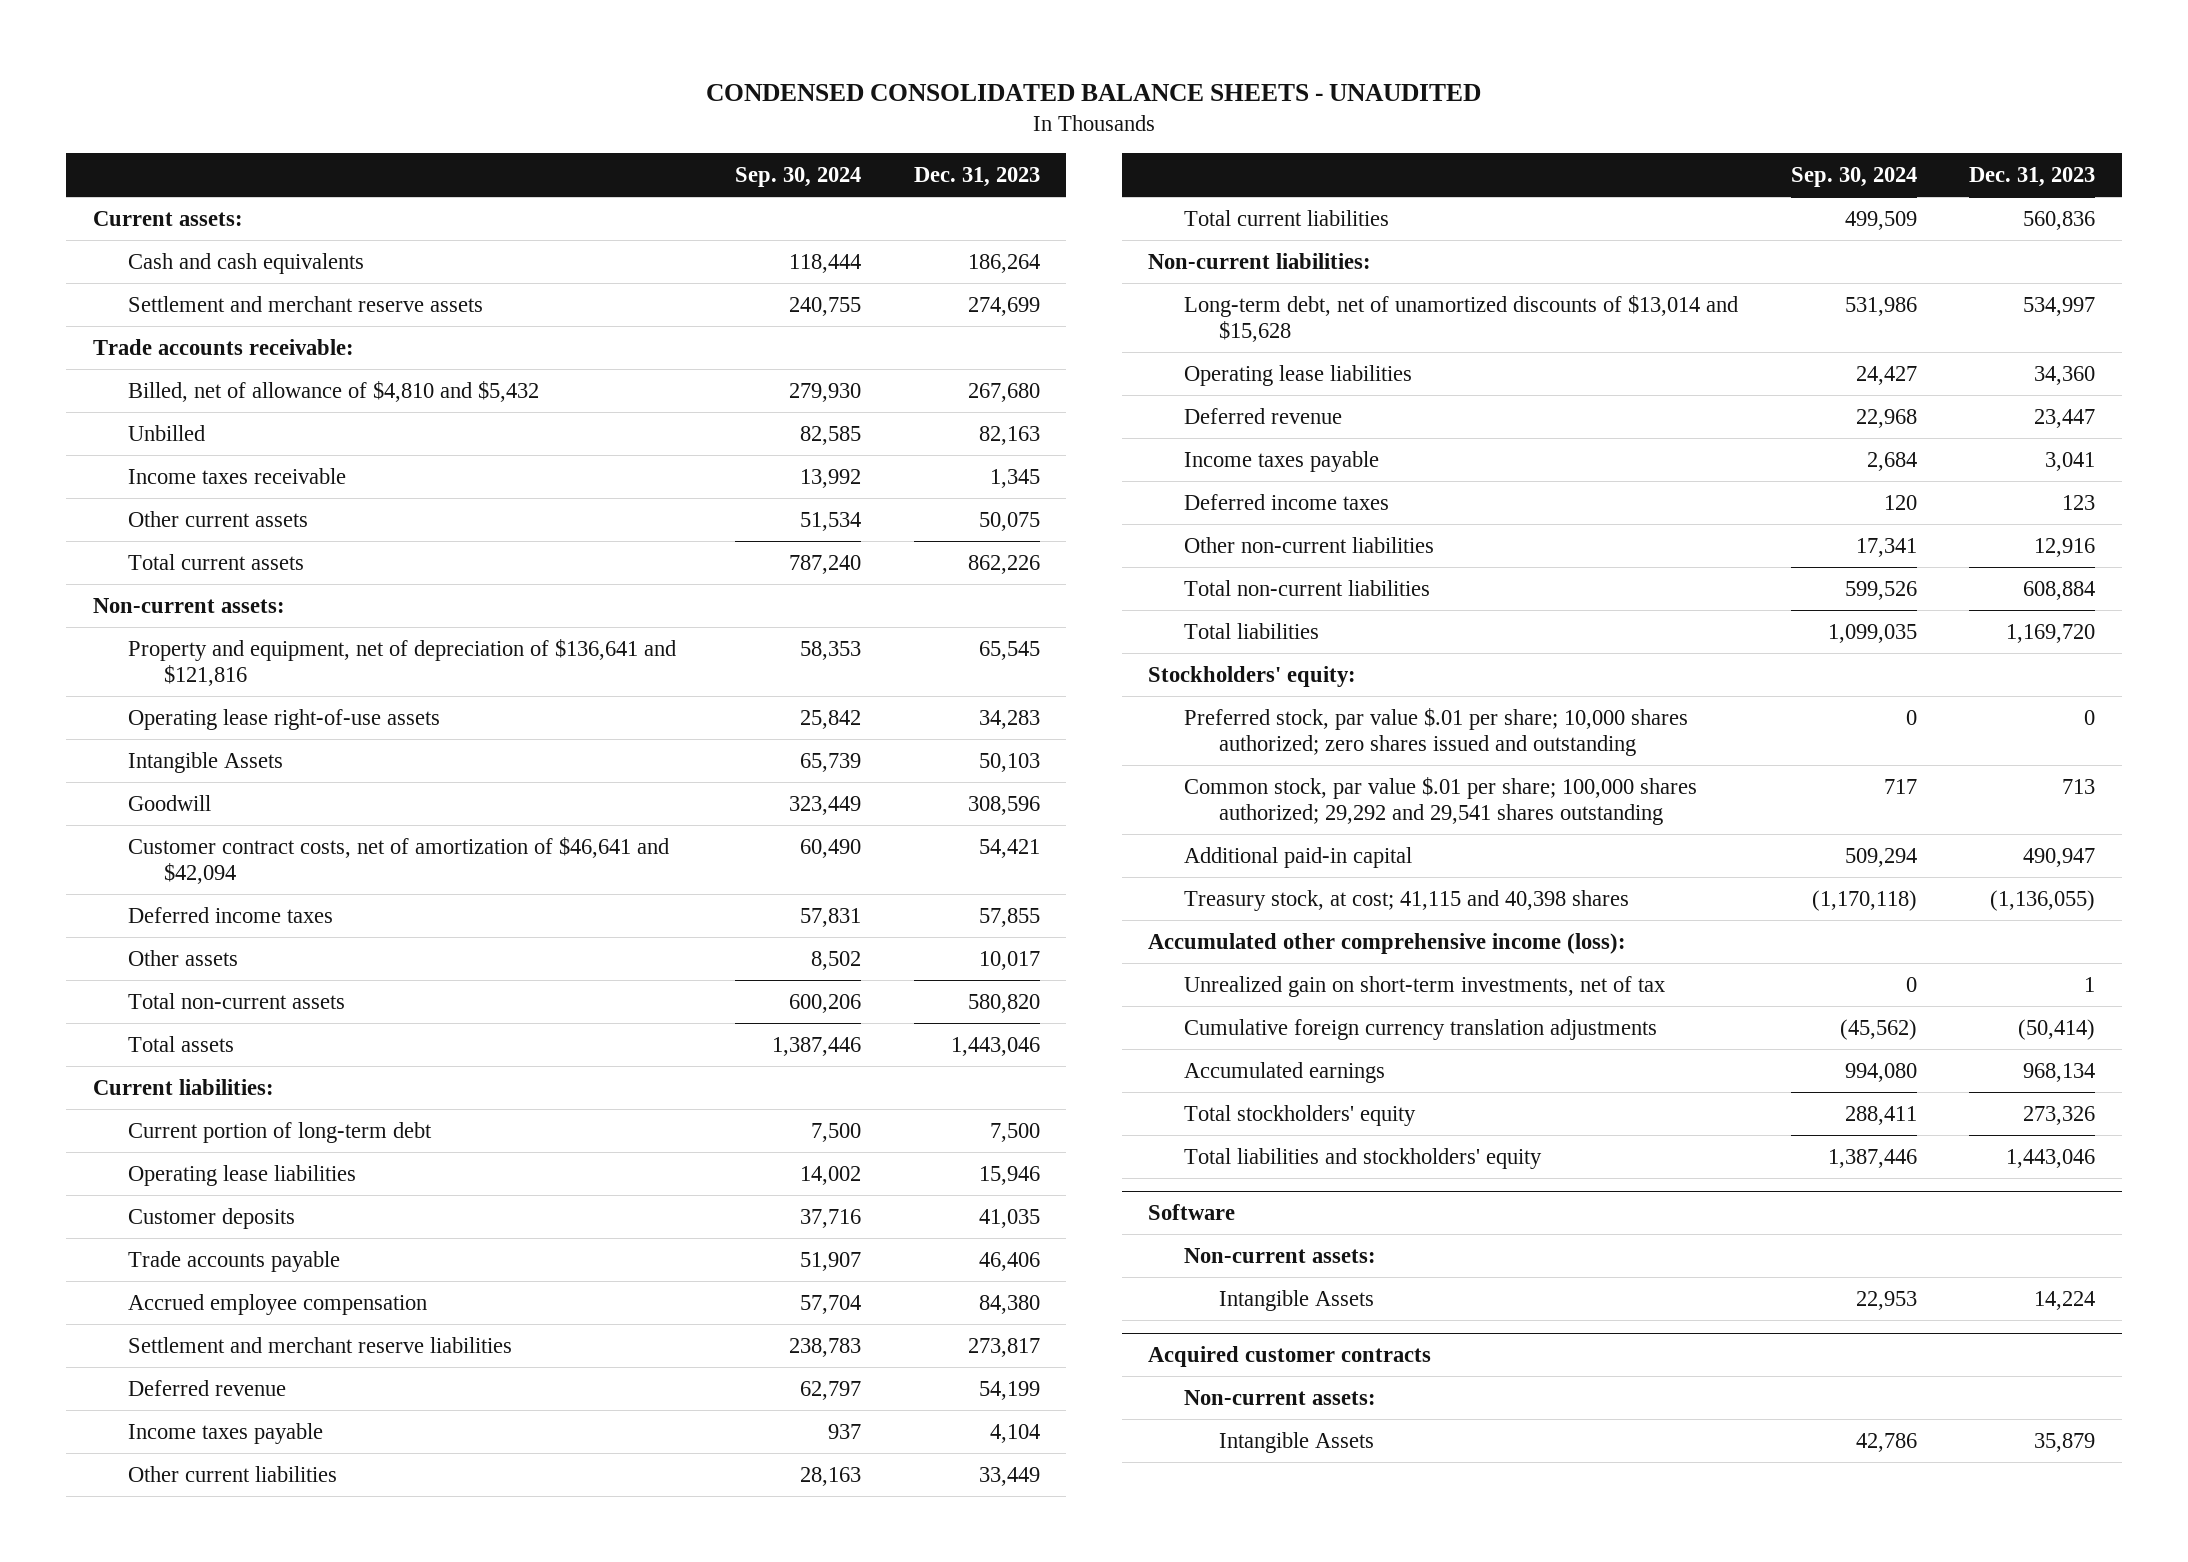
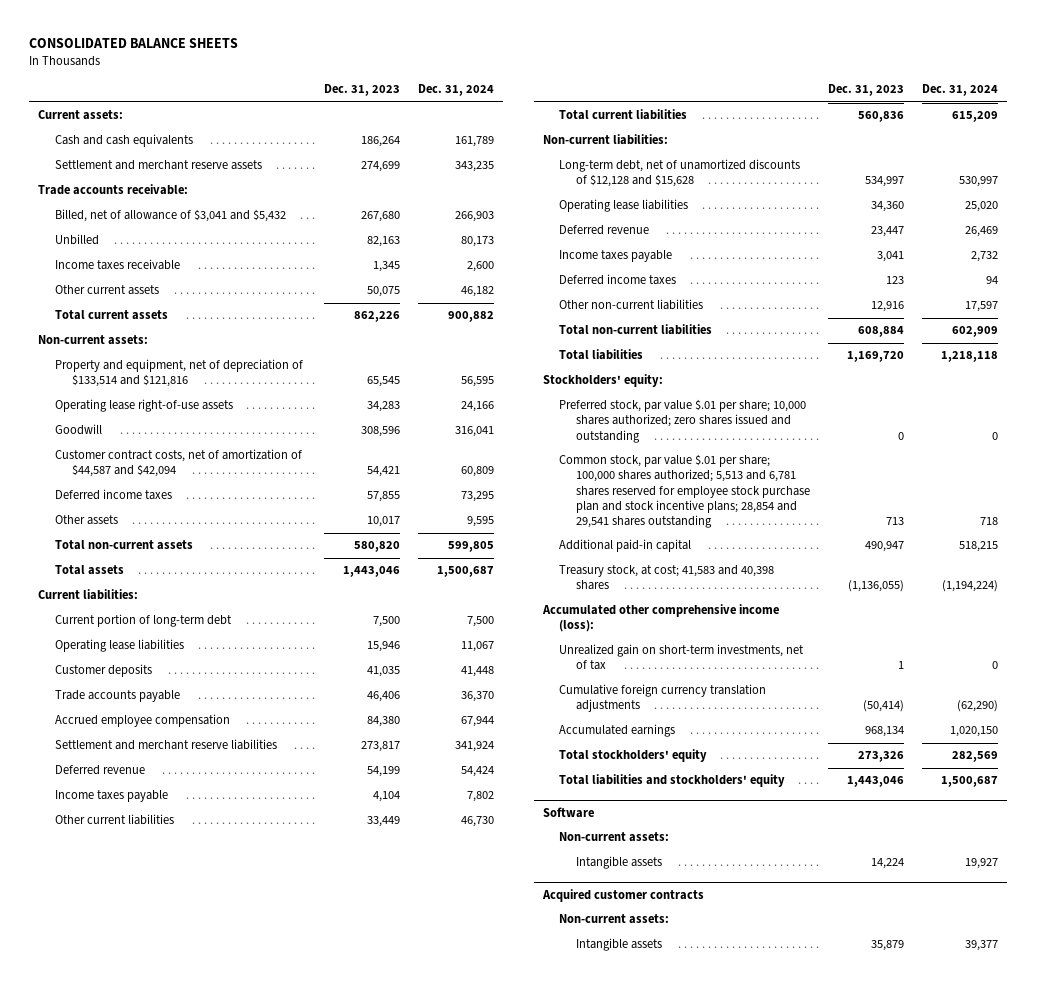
[705,83,1481,101] CONDENSED CONSOLIDATED BALANCE SHEETS - UNAUDITED -> [29,38,239,49] CONSOLIDATED BALANCE SHEETS
[734,167,861,188] Sep. 30, 2024 -> none
none -> [417,84,494,97] Dec. 31, 2024
[128,380,540,402] Billed, net of allowance of $4,810 and $5,432 -> [55,209,287,223] Billed, net of allowance of $3,041 and $5,432
[128,638,677,687] Property and equipment, net of depreciation of $136,641 and $121,816 -> [55,359,304,388] Property and equipment, net of depreciation of $133,514 and $121,816
[128,751,284,773] Intangible Assets -> none
[128,836,670,885] Customer contract costs, net of amortization of $46,641 and $42,094 -> [55,449,303,478] Customer contract costs, net of amortization of $44,587 and $42,094
[1183,294,1738,343] Long-term debt, net of unamortized discounts of $13,014 and $15,628 -> [559,159,801,188] Long-term debt, net of unamortized discounts of $12,128 and $15,628
[1183,776,1697,826] Common stock, par value $.01 per share; 100,000 shares authorized; 29,292 and 29,541 shares outstanding -> [559,454,811,528] Common stock, par value $.01 per share; 100,000 shares authorized; 5,513 and 6,781 shares reserved for employee stock purchase plan and stock incentive plans; 28,854 and 29,541 shares outstanding
[1183,889,1629,911] Treasury stock, at cost; 41,115 and 40,398 shares -> [559,565,775,591] Treasury stock, at cost; 41,583 and 40,398 shares
[1219,1289,1375,1311] Intangible Assets -> [576,856,663,870] Intangible assets
[1219,1431,1375,1453] Intangible Assets -> [576,938,663,952] Intangible assets

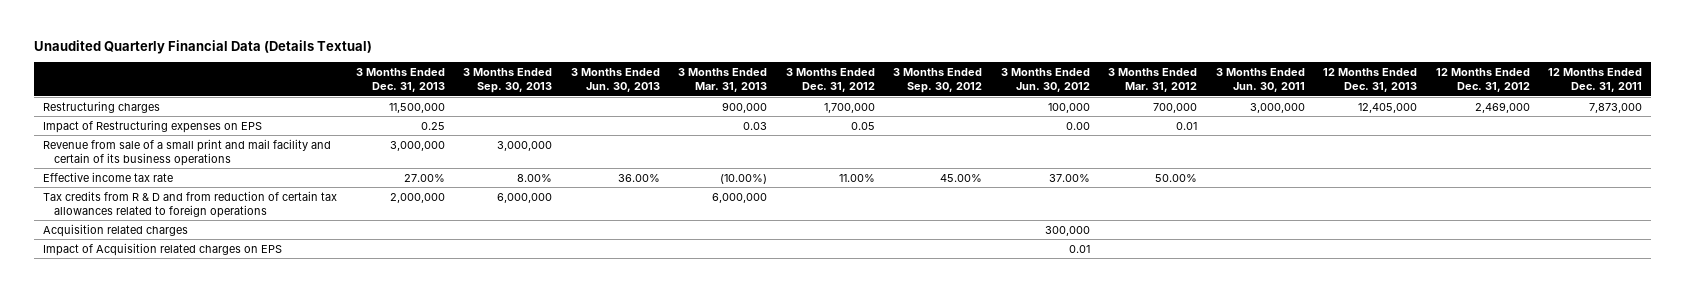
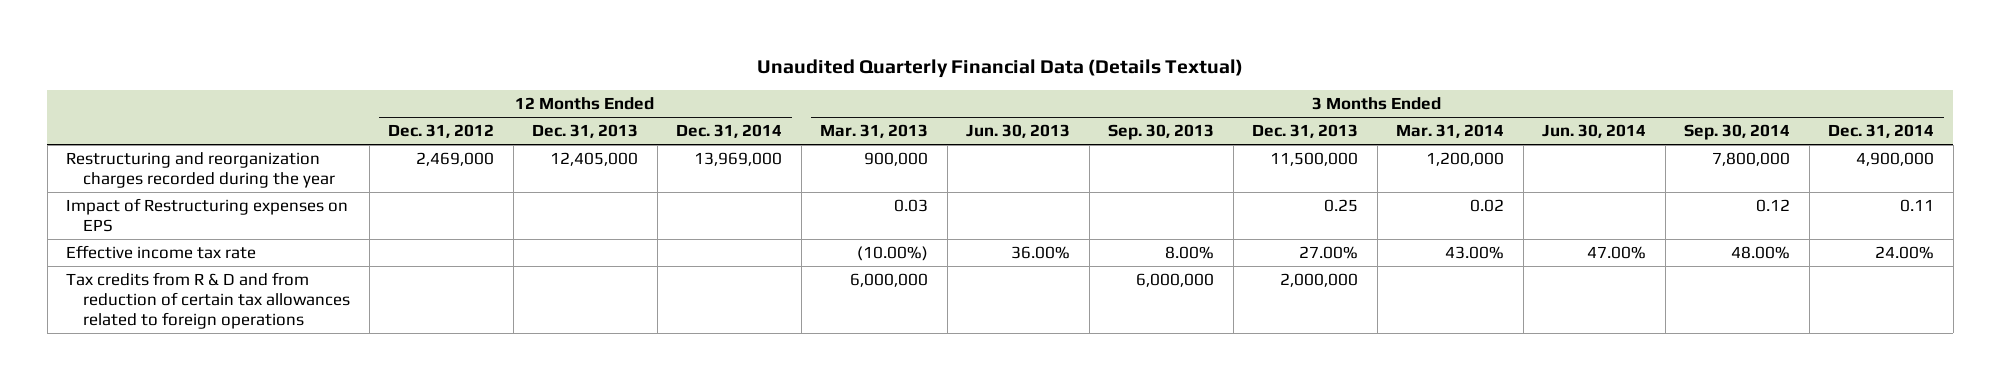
[785,68,875,93] 3 Months Ended Dec. 31, 2012 -> none
[893,68,983,94] 3 Months Ended Sep. 30, 2012 -> none
[1000,68,1090,93] 3 Months Ended Jun. 30, 2012 -> none
[1108,68,1198,93] 3 Months Ended Mar. 31, 2012 -> none
[1215,68,1305,93] 3 Months Ended Jun. 30, 2011 -> none
[1548,68,1643,93] 12 Months Ended Dec. 31, 2011 -> none
none -> [676,124,783,139] Dec. 31, 2014
none -> [1396,124,1505,139] Mar. 31, 2014
none -> [1542,124,1647,139] Jun. 30, 2014
none -> [1684,124,1791,141] Sep. 30, 2014
none -> [1828,124,1935,139] Dec. 31, 2014
[43,100,161,113] Restructuring charges -> [66,151,336,188] Restructuring and reorganization charges recorded during the year
[43,138,332,166] Revenue from sale of a small print and mail facility and certain of its business operations -> none
[43,223,189,237] Acquisition related charges -> none
[43,242,283,256] Impact of Acquisition related charges on EPS -> none

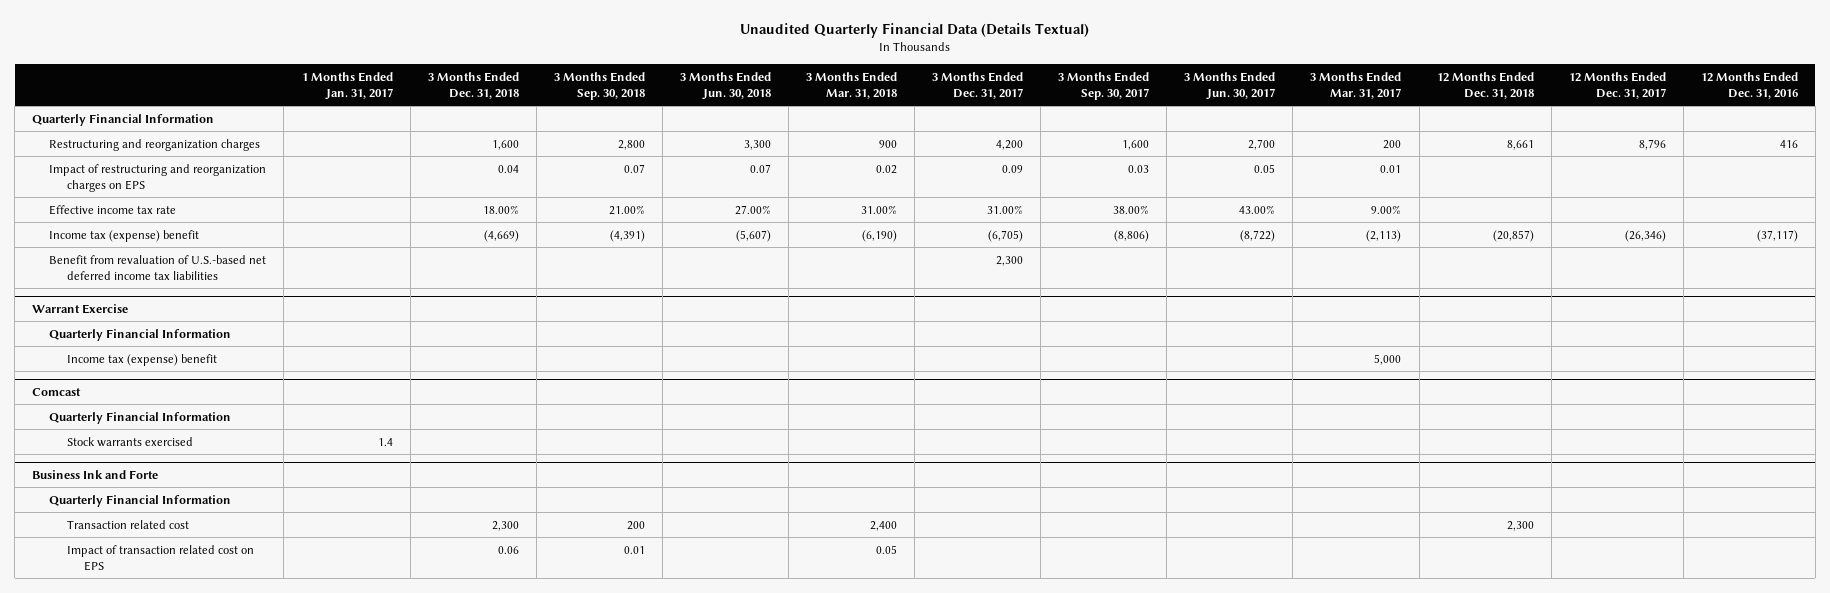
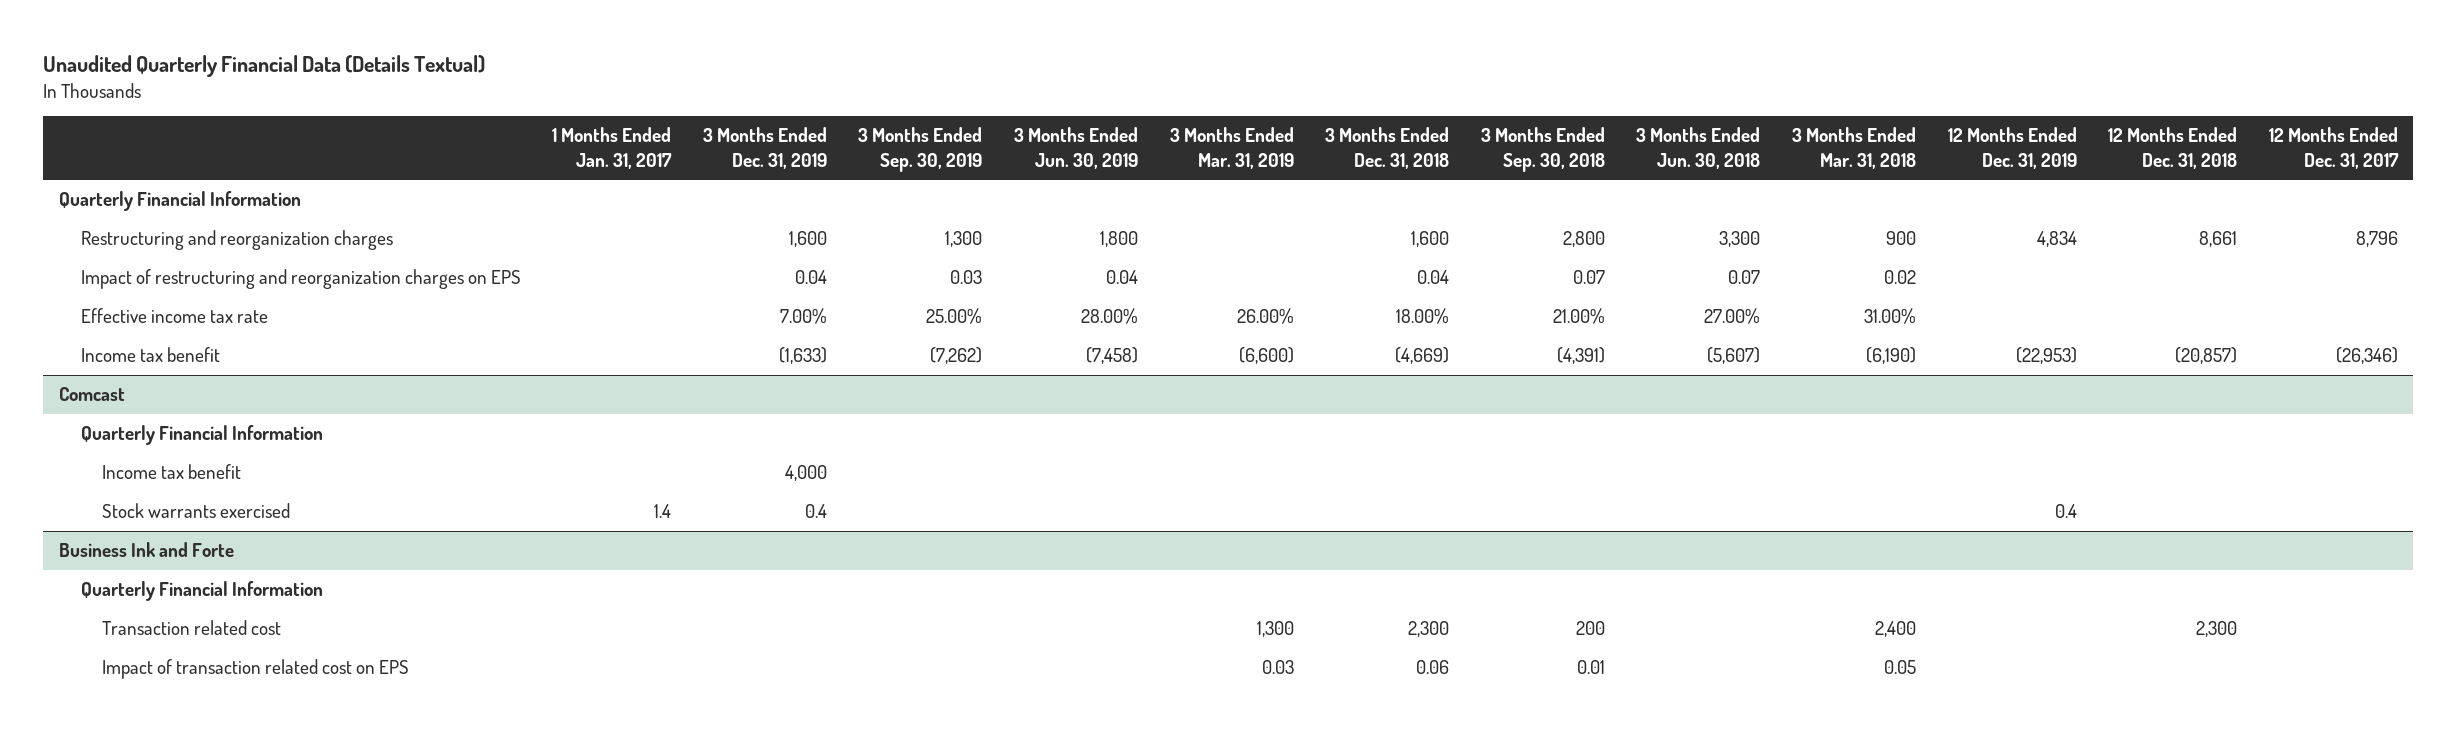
[932,71,1024,99] 3 Months Ended Dec. 31, 2017 -> none
[1058,71,1150,100] 3 Months Ended Sep. 30, 2017 -> none
[1184,71,1276,100] 3 Months Ended Jun. 30, 2017 -> none
[1310,71,1402,99] 3 Months Ended Mar. 31, 2017 -> none
[1700,71,1798,99] 12 Months Ended Dec. 31, 2016 -> none
none -> [702,127,827,169] 3 Months Ended Dec. 31, 2019
none -> [858,127,983,172] 3 Months Ended Sep. 30, 2019
none -> [1013,127,1138,169] 3 Months Ended Jun. 30, 2019
none -> [1169,127,1294,169] 3 Months Ended Mar. 31, 2019
none -> [1947,127,2077,169] 12 Months Ended Dec. 31, 2019
[49,254,267,280] Benefit from revaluation of U.S.-based net deferred income tax liabilities -> none
[32,303,129,314] Warrant Exercise -> none
[49,328,232,341] Quarterly Financial Information -> none
[66,353,217,366] Income tax (expense) benefit -> none
[49,229,200,242] Income tax (expense) benefit -> [80,347,220,363] Income tax benefit
none -> [102,464,242,480] Income tax benefit

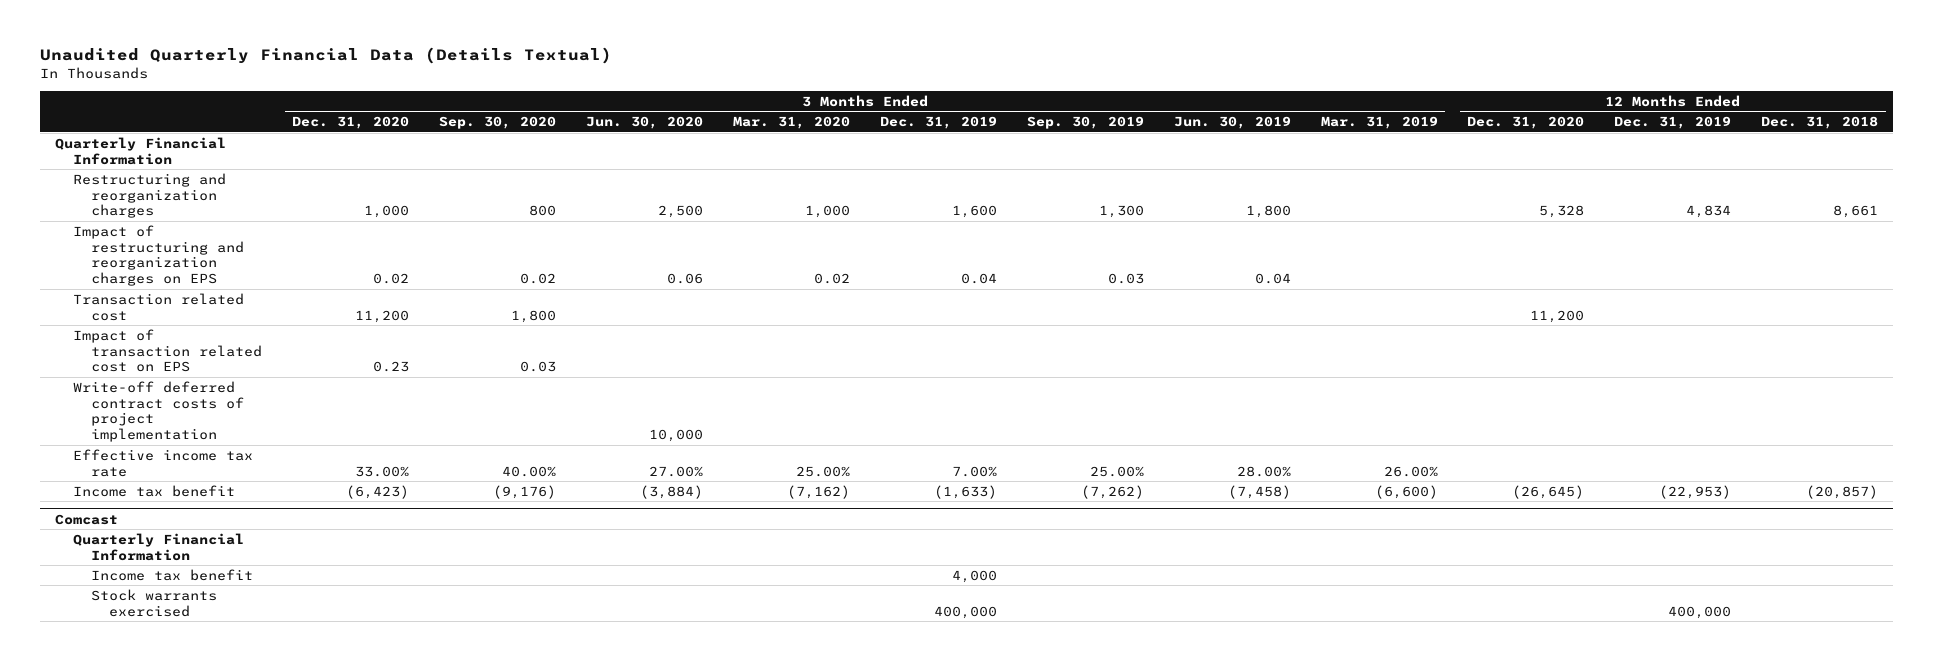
[552,127,673,169] 1 Months Ended Jan. 31, 2017 -> none
[1325,127,1450,169] 3 Months Ended Dec. 31, 2018 -> none
[1480,127,1605,172] 3 Months Ended Sep. 30, 2018 -> none
[1636,127,1761,169] 3 Months Ended Jun. 30, 2018 -> none
[1791,127,1916,169] 3 Months Ended Mar. 31, 2018 -> none
[2268,127,2399,169] 12 Months Ended Dec. 31, 2017 -> none
none -> [292,116,410,130] Dec. 31, 2020
none -> [439,116,557,130] Sep. 30, 2020
none -> [585,116,703,130] Jun. 30, 2020
none -> [732,116,850,130] Mar. 31, 2020
none -> [1467,116,1585,130] Dec. 31, 2020
none -> [73,292,245,321] Transaction related cost
none -> [73,328,263,373] Impact of transaction related cost on EPS
none -> [73,380,245,443] Write-off deferred contract costs of project implementation
[58,542,234,558] Business Ink and Forte -> none
[80,581,323,602] Quarterly Financial Information -> none
[102,620,282,636] Transaction related cost -> none
[102,659,410,680] Impact of transaction related cost on EPS -> none
[804,504,827,519] 0.4 -> [933,605,997,619] 400,000
[2054,504,2077,519] 0.4 -> [1668,605,1732,619] 400,000

